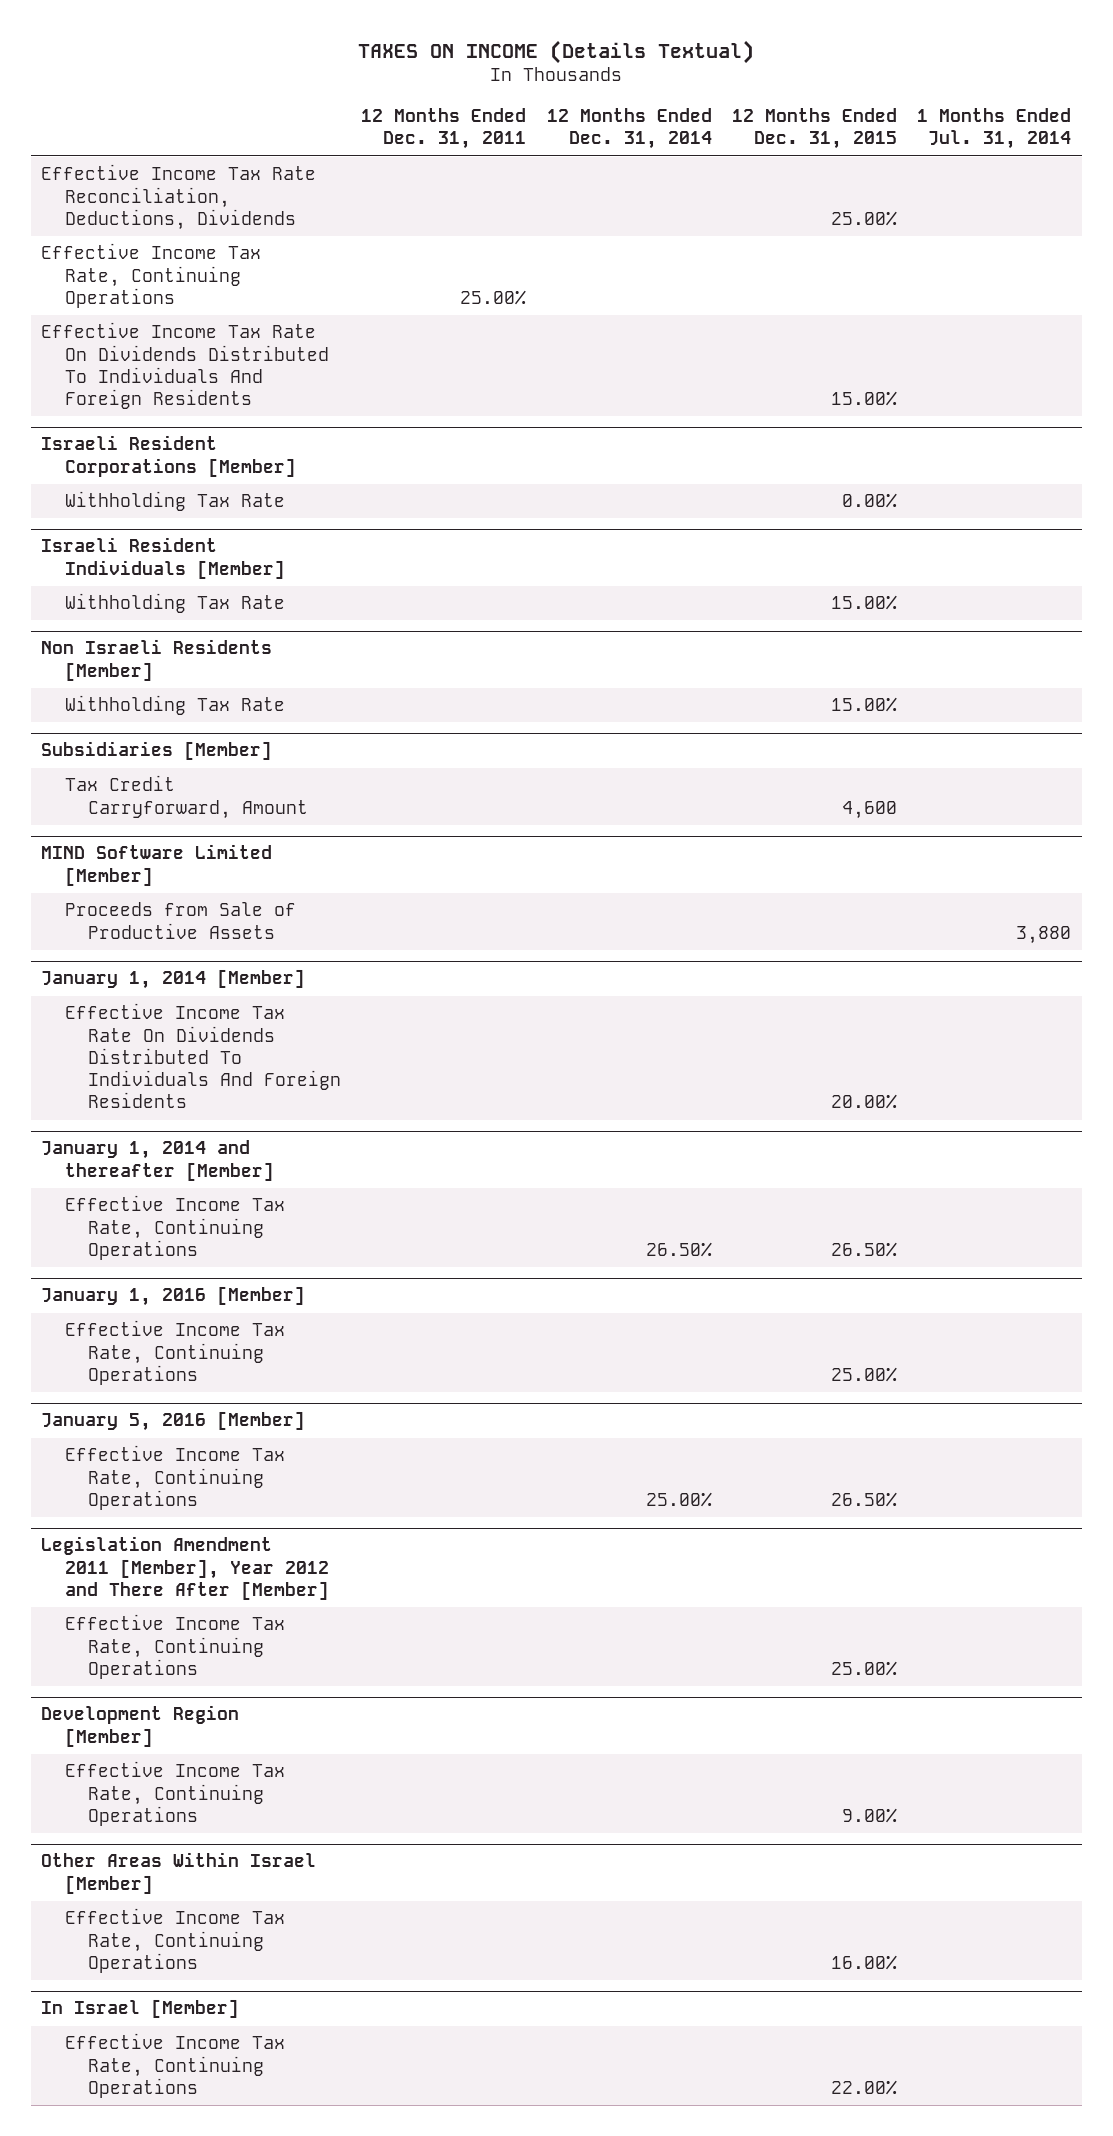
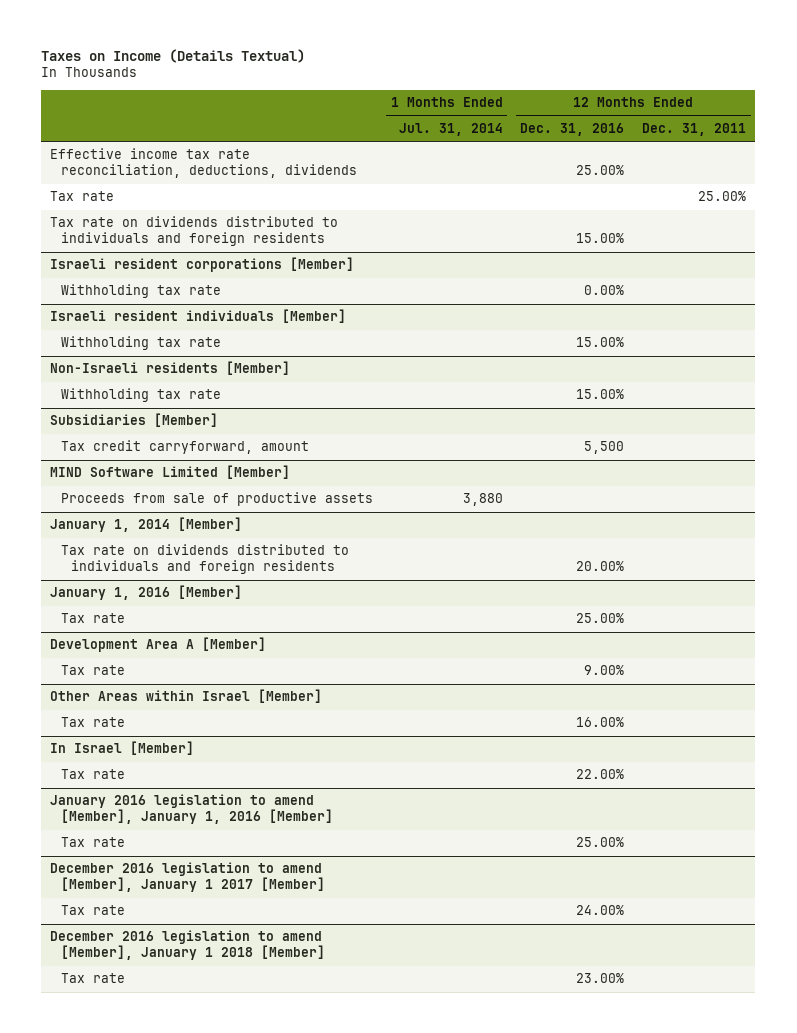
[358,40,755,65] TAXES ON INCOME (Details Textual) -> [41,48,306,63] Taxes on Income (Details Textual)
[546,108,712,150] 12 Months Ended Dec. 31, 2014 -> none
[732,108,898,150] 12 Months Ended Dec. 31, 2015 -> none
none -> [520,122,625,136] Dec. 31, 2016
[41,164,317,230] Effective Income Tax Rate Reconciliation, Deductions, Dividends -> [50,148,357,179] Effective income tax rate reconciliation, deductions, dividends
[41,243,262,308] Effective Income Tax Rate, Continuing Operations -> [50,191,115,202] Tax rate
[41,322,329,410] Effective Income Tax Rate On Dividends Distributed To Individuals And Foreign Residents -> [50,216,339,247] Tax rate on dividends distributed to individuals and foreign residents
[41,435,296,477] Israeli Resident Corporations [Member] -> [50,257,355,273] Israeli resident corporations [Member]
[64,491,285,512] Withholding Tax Rate -> [60,284,221,299] Withholding tax rate
[41,537,285,579] Israeli Resident Individuals [Member] -> [50,309,347,324] Israeli resident individuals [Member]
[64,593,285,614] Withholding Tax Rate -> [60,336,221,351] Withholding tax rate
[41,639,273,681] Non Israeli Residents [Member] -> [50,361,291,376] Non-Israeli residents [Member]
[64,695,285,716] Withholding Tax Rate -> [60,388,221,403] Withholding tax rate
[64,775,309,819] Tax Credit Carryforward, Amount -> [60,440,309,455] Tax credit carryforward, amount
[64,902,296,939] Proceeds from Sale of Productive Assets -> [60,492,373,507] Proceeds from sale of productive assets
[41,1140,274,1181] January 1, 2014 and thereafter [Member] -> none
[64,1195,285,1260] Effective Income Tax Rate, Continuing Operations -> none
[64,1003,342,1109] Effective Income Tax Rate On Dividends Distributed To Individuals And Foreign Residents -> [60,544,349,575] Tax rate on dividends distributed to individuals and foreign residents
[41,1411,306,1432] January 5, 2016 [Member] -> none
[64,1445,285,1510] Effective Income Tax Rate, Continuing Operations -> none
[41,1536,329,1601] Legislation Amendment 2011 [Member], Year 2012 and There After [Member] -> none
[64,1614,285,1679] Effective Income Tax Rate, Continuing Operations -> none
[64,1320,285,1385] Effective Income Tax Rate, Continuing Operations -> [60,613,125,624] Tax rate
[41,1705,240,1747] Development Region [Member] -> [50,637,267,653] Development Area A [Member]
[64,1761,285,1826] Effective Income Tax Rate, Continuing Operations -> [60,665,125,676] Tax rate
[41,1852,317,1894] Other Areas Within Israel [Member] -> [50,689,323,704] Other Areas within Israel [Member]
[64,1908,285,1973] Effective Income Tax Rate, Continuing Operations -> [60,717,125,728] Tax rate
[64,2033,285,2098] Effective Income Tax Rate, Continuing Operations -> [60,769,125,780] Tax rate
none -> [50,794,333,825] January 2016 legislation to amend [Member], January 1, 2016 [Member]
none -> [60,837,125,848] Tax rate
none -> [50,862,325,893] December 2016 legislation to amend [Member], January 1 2017 [Member]
none -> [60,905,125,916] Tax rate
none -> [50,930,325,961] December 2016 legislation to amend [Member], January 1 2018 [Member]
none -> [60,973,125,984] Tax rate

